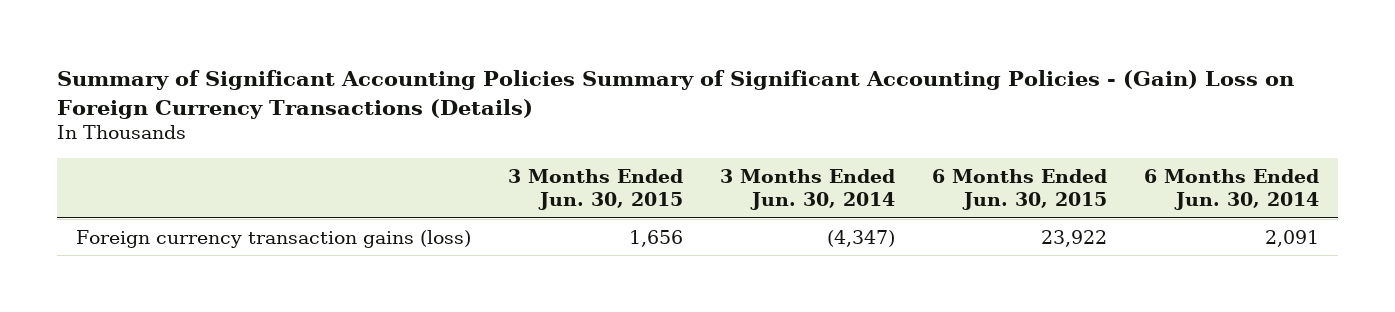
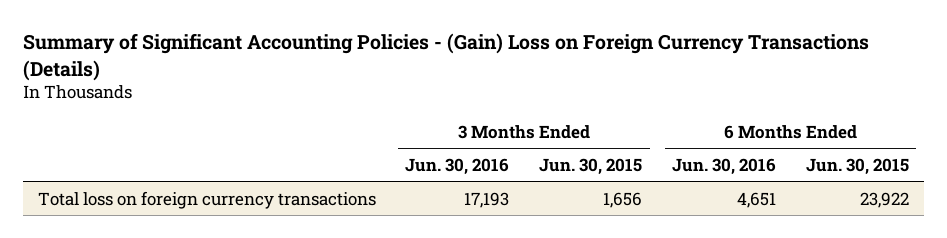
[57,69,1295,119] Summary of Significant Accounting Policies Summary of Significant Accounting Policies - (Gain) Loss on Foreign Currency Transactions (Details) -> [22,33,869,81] Summary of Significant Accounting Policies - (Gain) Loss on Foreign Currency Transactions (Details)
[719,168,895,211] 3 Months Ended Jun. 30, 2014 -> none
[1144,168,1320,211] 6 Months Ended Jun. 30, 2014 -> none
none -> [405,157,510,175] Jun. 30, 2016
none -> [672,157,777,175] Jun. 30, 2016
[75,229,471,248] Foreign currency transaction gains (loss) -> [37,190,376,209] Total loss on foreign currency transactions

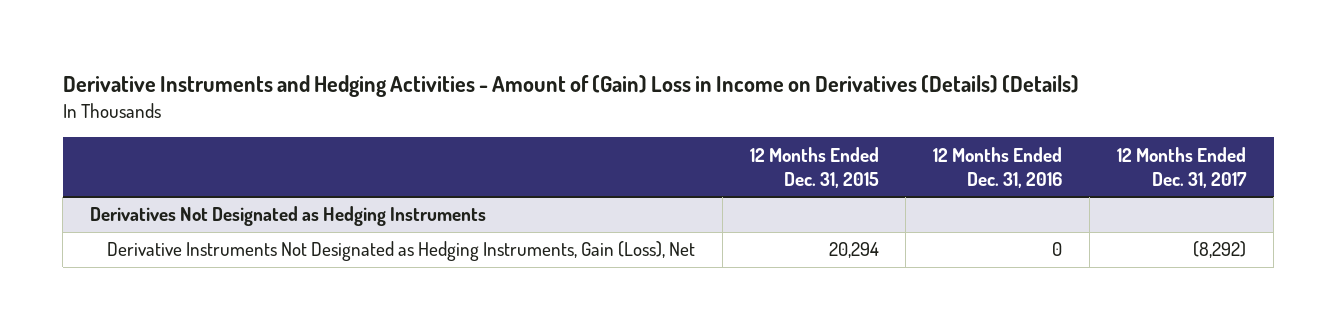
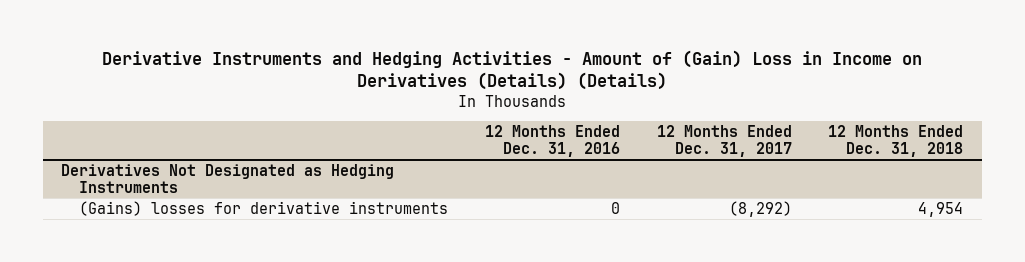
[749,146,879,188] 12 Months Ended Dec. 31, 2015 -> none
none -> [828,124,964,157] 12 Months Ended Dec. 31, 2018
[106,241,695,262] Derivative Instruments Not Designated as Hedging Instruments, Gain (Loss), Net -> [79,200,449,216] (Gains) losses for derivative instruments

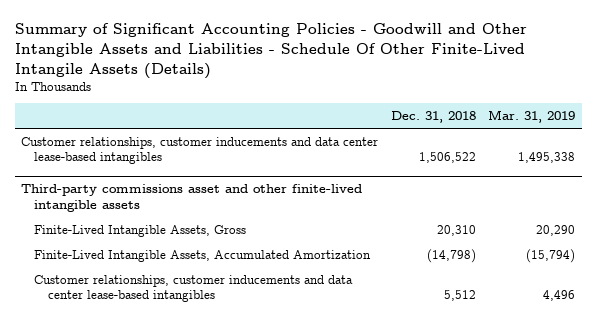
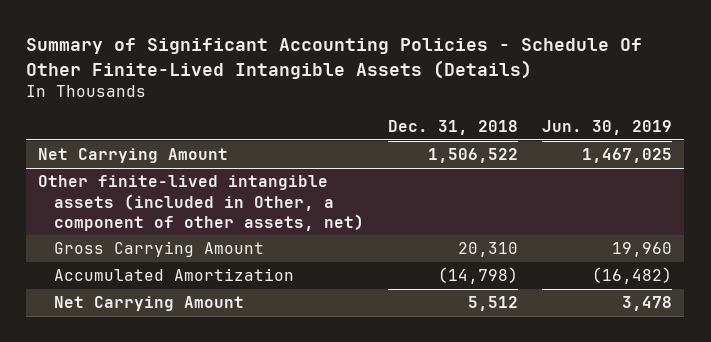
[14,23,527,79] Summary of Significant Accounting Policies - Goodwill and Other Intangible Assets and Liabilities - Schedule Of Other Finite-Lived Intangile Assets (Details) -> [26,37,643,79] Summary of Significant Accounting Policies - Schedule Of Other Finite-Lived Intangible Assets (Details)
[488,110,576,124] Mar. 31, 2019 -> none
none -> [542,120,673,136] Jun. 30, 2019
[20,136,378,165] Customer relationships, customer inducements and data center lease-based intangibles -> [38,148,229,164] Net Carrying Amount
[20,184,362,212] Third-party commissions asset and other finite-lived intangible assets -> [38,175,365,231] Other finite-lived intangible assets (included in Other, a component of other assets, net)
[34,224,247,237] Finite-Lived Intangible Assets, Gross -> [54,241,265,258] Gross Carrying Amount
[34,249,372,262] Finite-Lived Intangible Assets, Accumulated Amortization -> [54,268,295,282] Accumulated Amortization
[34,274,354,303] Customer relationships, customer inducements and data center lease-based intangibles -> [54,296,245,312] Net Carrying Amount

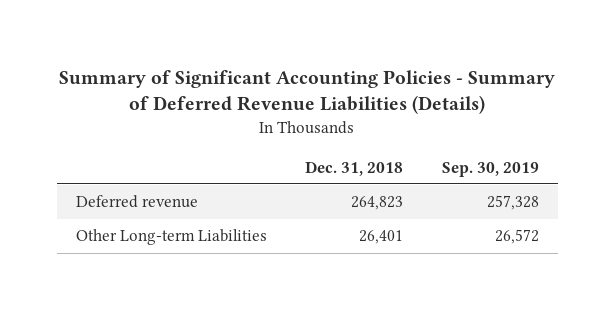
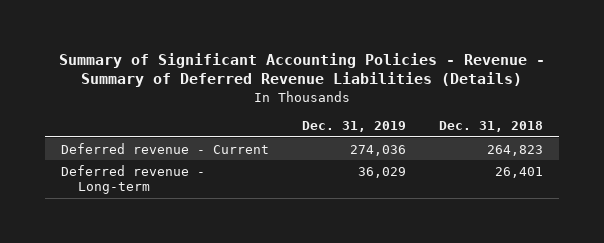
[59,69,556,115] Summary of Significant Accounting Policies - Summary of Deferred Revenue Liabilities (Details) -> [58,52,545,88] Summary of Significant Accounting Policies - Revenue - Summary of Deferred Revenue Liabilities (Details)
[441,161,539,177] Sep. 30, 2019 -> none
none -> [301,121,406,133] Dec. 31, 2019
[76,195,199,209] Deferred revenue -> [61,142,270,154] Deferred revenue - Current
[76,229,268,246] Other Long-term Liabilities -> [61,164,206,195] Deferred revenue - Long-term

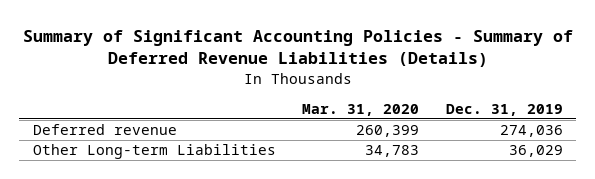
[58,52,545,88] Summary of Significant Accounting Policies - Revenue - Summary of Deferred Revenue Liabilities (Details) -> [22,29,573,68] Summary of Significant Accounting Policies - Summary of Deferred Revenue Liabilities (Details)
[438,121,543,133] Dec. 31, 2018 -> none
none -> [302,103,420,116] Mar. 31, 2020
[61,142,270,154] Deferred revenue - Current -> [32,124,177,136] Deferred revenue
[61,164,206,195] Deferred revenue - Long-term -> [32,144,276,160] Other Long-term Liabilities

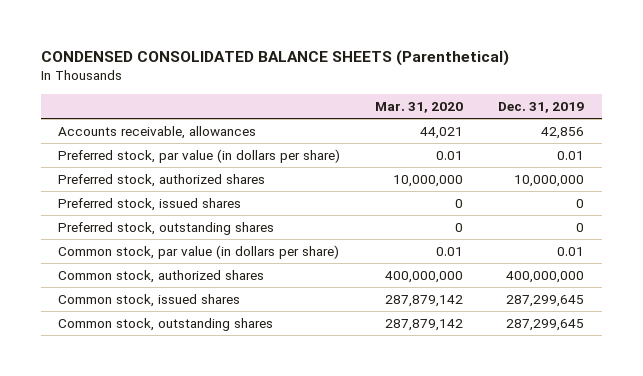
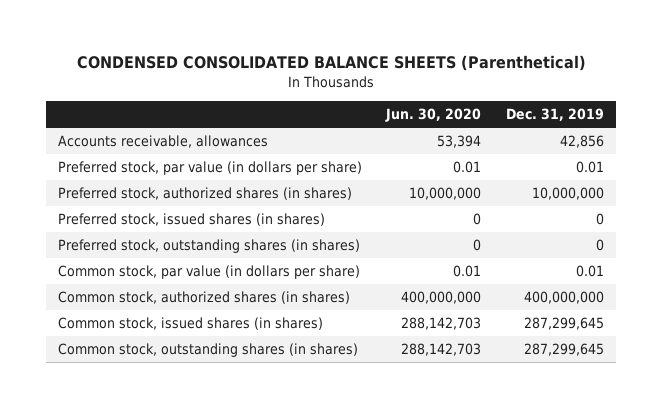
[375,101,464,113] Mar. 31, 2020 -> none
none -> [385,108,482,123] Jun. 30, 2020
[58,174,266,188] Preferred stock, authorized shares -> [58,187,353,201] Preferred stock, authorized shares (in shares)
[58,198,242,212] Preferred stock, issued shares -> [58,213,326,227] Preferred stock, issued shares (in shares)
[58,222,275,236] Preferred stock, outstanding shares -> [58,239,361,254] Preferred stock, outstanding shares (in shares)
[58,270,265,284] Common stock, authorized shares -> [58,291,351,305] Common stock, authorized shares (in shares)
[58,294,241,308] Common stock, issued shares -> [58,317,324,331] Common stock, issued shares (in shares)
[58,318,274,332] Common stock, outstanding shares -> [58,343,359,358] Common stock, outstanding shares (in shares)

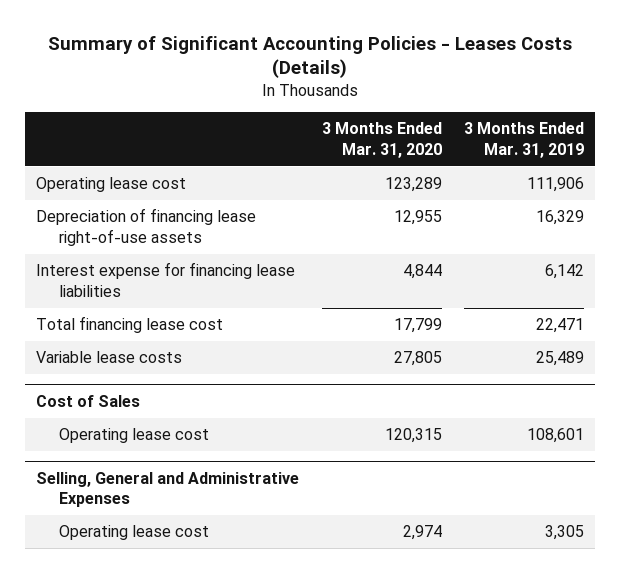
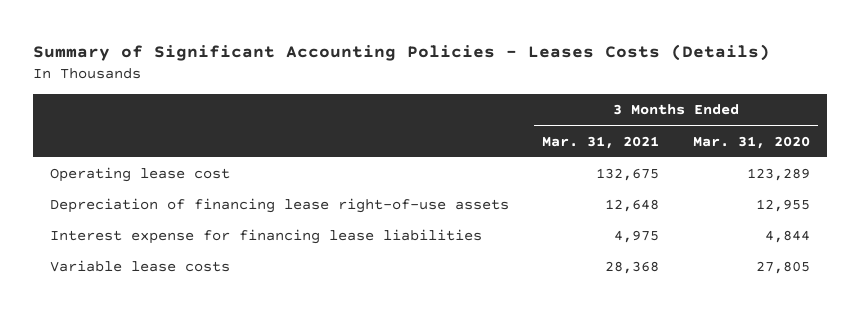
[464,121,585,158] 3 Months Ended Mar. 31, 2019 -> none
none -> [542,135,660,149] Mar. 31, 2021
[36,316,224,334] Total financing lease cost -> none
[36,394,141,407] Cost of Sales -> none
[59,428,210,444] Operating lease cost -> none
[36,471,300,508] Selling, General and Administrative Expenses -> none
[59,525,210,541] Operating lease cost -> none

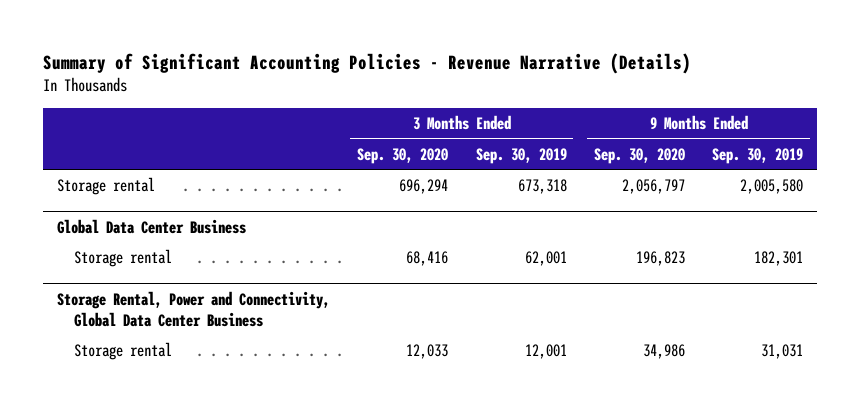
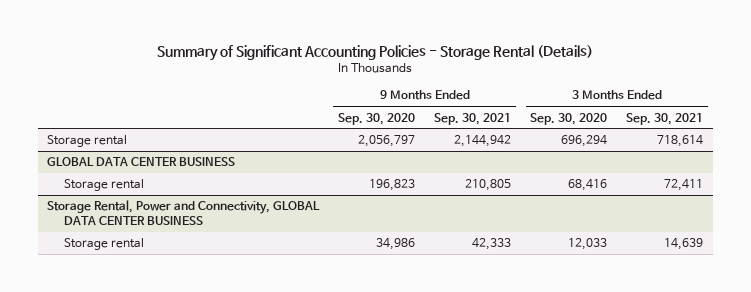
[43,52,692,74] Summary of Significant Accounting Policies - Revenue Narrative (Details) -> [157,44,594,61] Summary of Significant Accounting Policies - Storage Rental (Details)
[475,147,567,164] Sep. 30, 2019 -> none
[712,147,804,164] Sep. 30, 2019 -> none
none -> [434,112,512,125] Sep. 30, 2021
none -> [626,112,704,125] Sep. 30, 2021
[56,218,246,234] Global Data Center Business -> [47,157,236,168] GLOBAL DATA CENTER BUSINESS
[56,290,330,327] Storage Rental, Power and Connectivity, Global Data Center Business -> [47,200,321,227] Storage Rental, Power and Connectivity, GLOBAL DATA CENTER BUSINESS

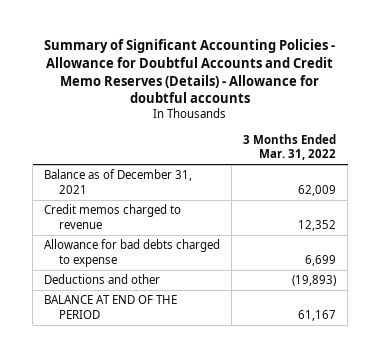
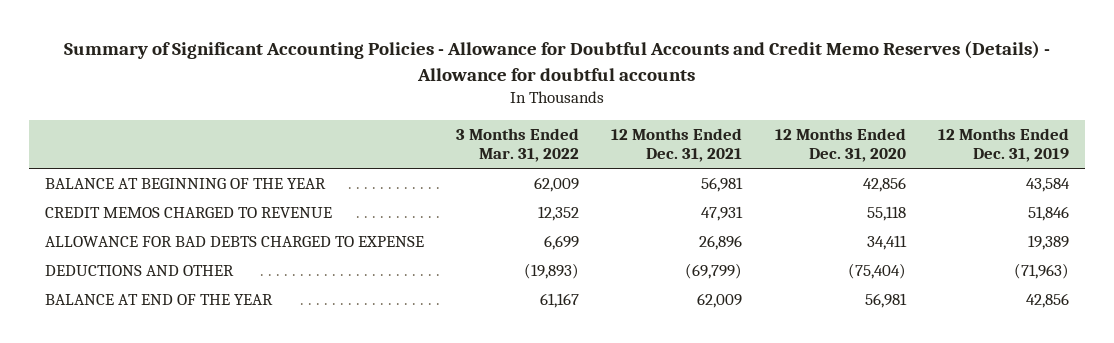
none -> [611,127,743,163] 12 Months Ended Dec. 31, 2021
none -> [774,127,906,163] 12 Months Ended Dec. 31, 2020
none -> [937,127,1069,163] 12 Months Ended Dec. 31, 2019
[44,169,193,194] Balance as of December 31, 2021 -> [45,177,327,189] BALANCE AT BEGINNING OF THE YEAR
[44,204,182,229] Credit memos charged to revenue -> [45,206,333,218] CREDIT MEMOS CHARGED TO REVENUE
[44,239,221,267] Allowance for bad debts charged to expense -> [45,235,425,247] ALLOWANCE FOR BAD DEBTS CHARGED TO EXPENSE
[44,274,161,285] Deductions and other -> [45,264,235,276] DEDUCTIONS AND OTHER
[44,295,178,319] BALANCE AT END OF THE PERIOD -> [45,293,274,305] BALANCE AT END OF THE YEAR

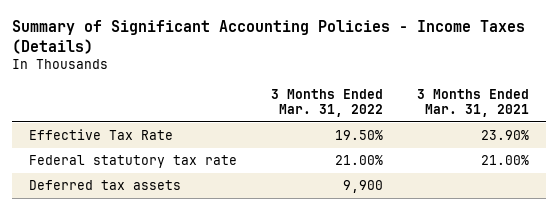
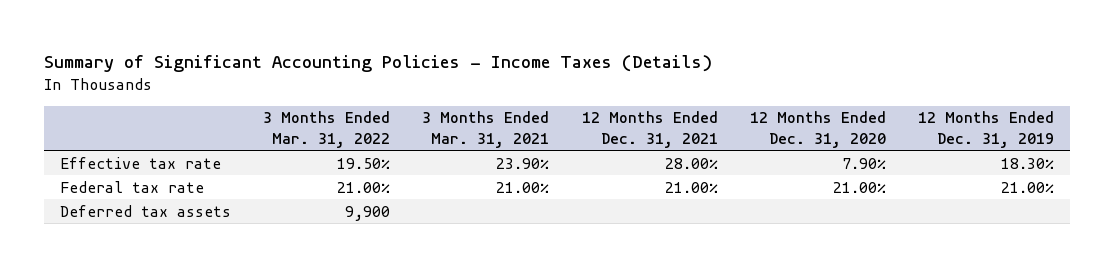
none -> [581,111,718,148] 12 Months Ended Dec. 31, 2021
none -> [749,111,886,148] 12 Months Ended Dec. 31, 2020
none -> [918,111,1055,148] 12 Months Ended Dec. 31, 2019
[28,129,173,141] Effective Tax Rate -> [59,156,221,169] Effective tax rate
[28,155,237,169] Federal statutory tax rate -> [59,180,204,193] Federal tax rate

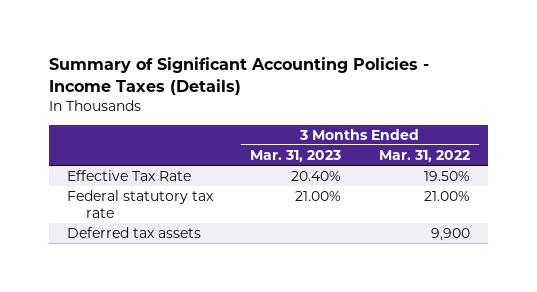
[422,111,550,148] 3 Months Ended Mar. 31, 2021 -> none
[581,111,718,148] 12 Months Ended Dec. 31, 2021 -> none
[749,111,886,148] 12 Months Ended Dec. 31, 2020 -> none
[918,111,1055,148] 12 Months Ended Dec. 31, 2019 -> none
none -> [250,150,342,163] Mar. 31, 2023
[59,156,221,169] Effective tax rate -> [67,170,192,182] Effective Tax Rate
[59,180,204,193] Federal tax rate -> [67,190,215,218] Federal statutory tax rate

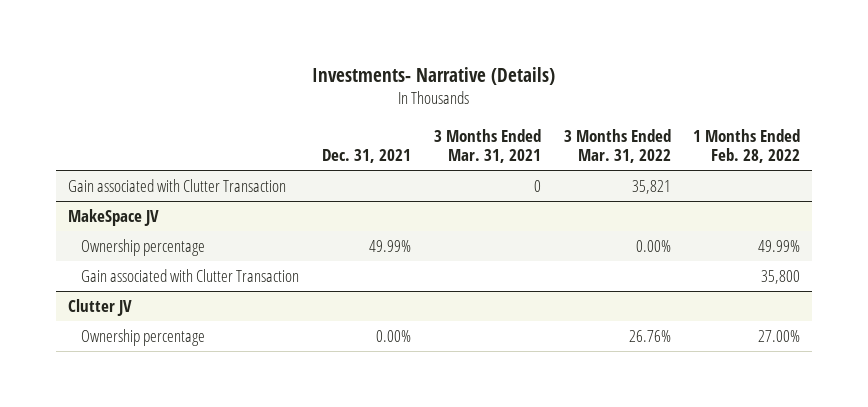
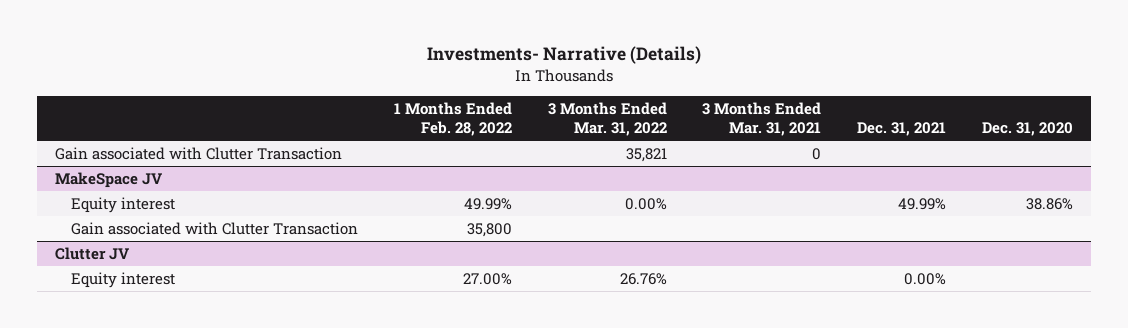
none -> [981,122,1073,137] Dec. 31, 2020
[81,238,206,256] Ownership percentage -> [70,197,175,214] Equity interest
[81,328,206,346] Ownership percentage -> [70,272,175,289] Equity interest

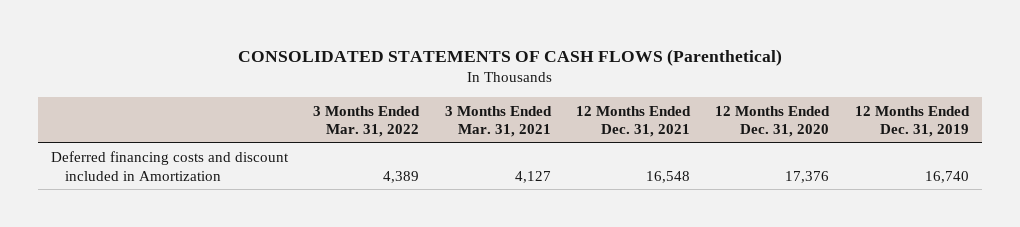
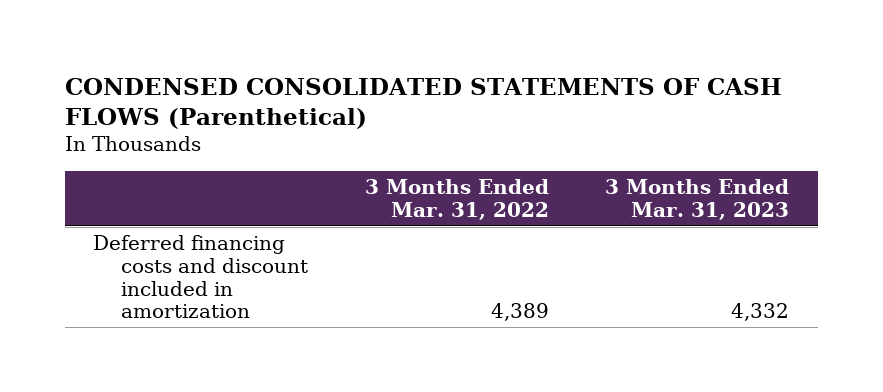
[237,48,782,66] CONSOLIDATED STATEMENTS OF CASH FLOWS (Parenthetical) -> [65,78,783,130] CONDENSED CONSOLIDATED STATEMENTS OF CASH FLOWS (Parenthetical)
[444,105,552,138] 3 Months Ended Mar. 31, 2021 -> none
[576,105,692,138] 12 Months Ended Dec. 31, 2021 -> none
[715,105,831,138] 12 Months Ended Dec. 31, 2020 -> none
[854,105,970,138] 12 Months Ended Dec. 31, 2019 -> none
none -> [605,179,790,220] 3 Months Ended Mar. 31, 2023
[50,151,289,181] Deferred financing costs and discount included in Amortization -> [93,235,308,319] Deferred financing costs and discount included in amortization

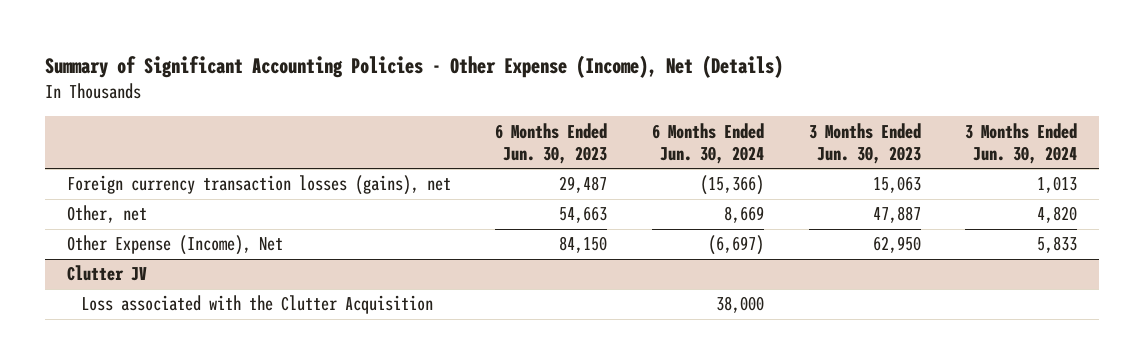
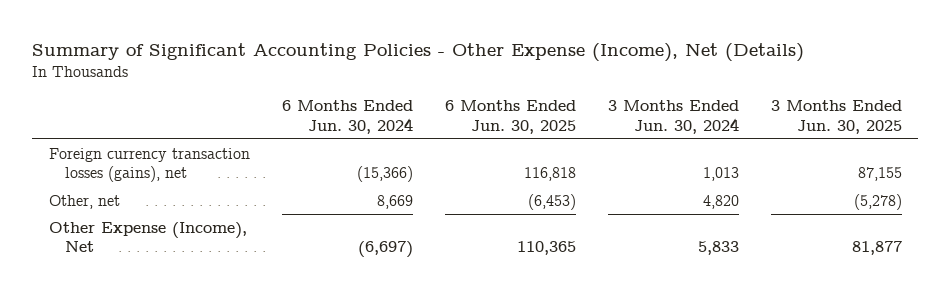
[495,122,608,165] 6 Months Ended Jun. 30, 2023 -> none
[808,122,921,165] 3 Months Ended Jun. 30, 2023 -> none
none -> [444,100,576,134] 6 Months Ended Jun. 30, 2025
none -> [771,100,903,134] 3 Months Ended Jun. 30, 2025
[66,265,147,282] Clutter JV -> none
[81,295,434,315] Loss associated with the Clutter Acquisition -> none

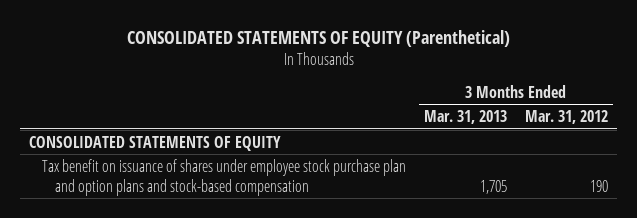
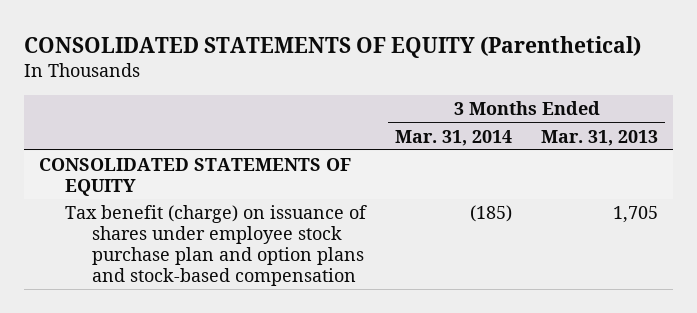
[525,110,609,125] Mar. 31, 2012 -> none
none -> [395,129,513,146] Mar. 31, 2014
[41,158,406,196] Tax benefit on issuance of shares under employee stock purchase plan and option plans and stock-based compensation -> [65,205,368,287] Tax benefit (charge) on issuance of shares under employee stock purchase plan and option plans and stock-based compensation

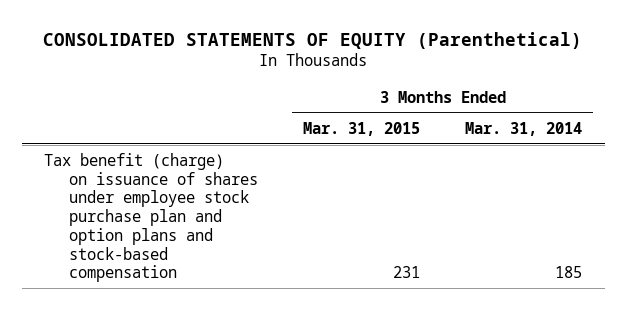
[541,129,659,146] Mar. 31, 2013 -> none
none -> [302,121,420,136] Mar. 31, 2015
[38,158,351,197] CONSOLIDATED STATEMENTS OF EQUITY -> none
[470,205,513,223] (185) -> [555,266,583,279] 185

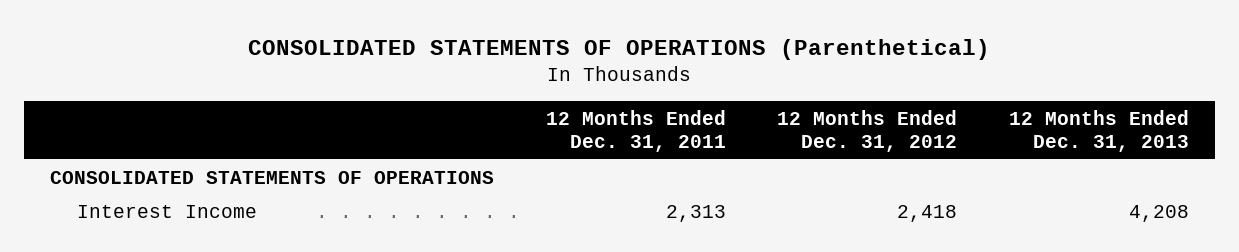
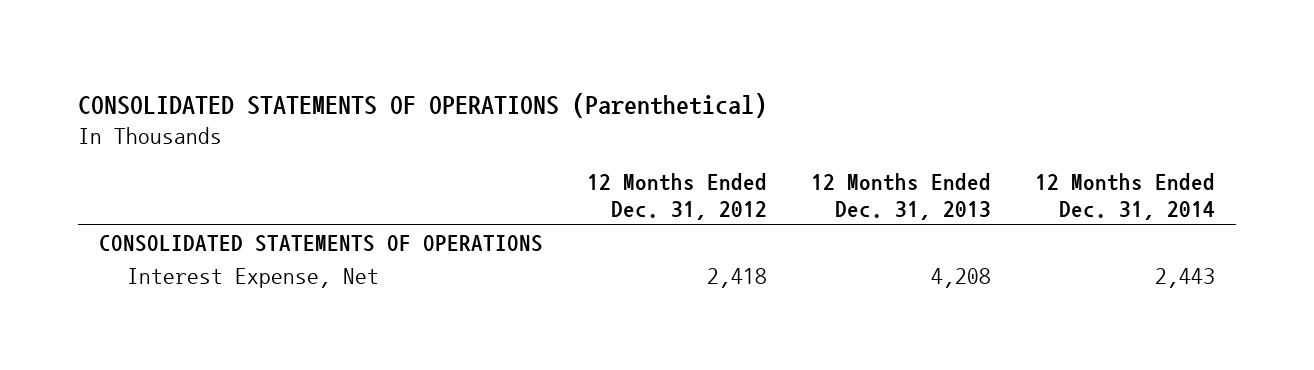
[545,109,726,152] 12 Months Ended Dec. 31, 2011 -> none
none -> [1034,173,1215,220] 12 Months Ended Dec. 31, 2014
[76,204,257,218] Interest Income -> [126,267,379,288] Interest Expense, Net

